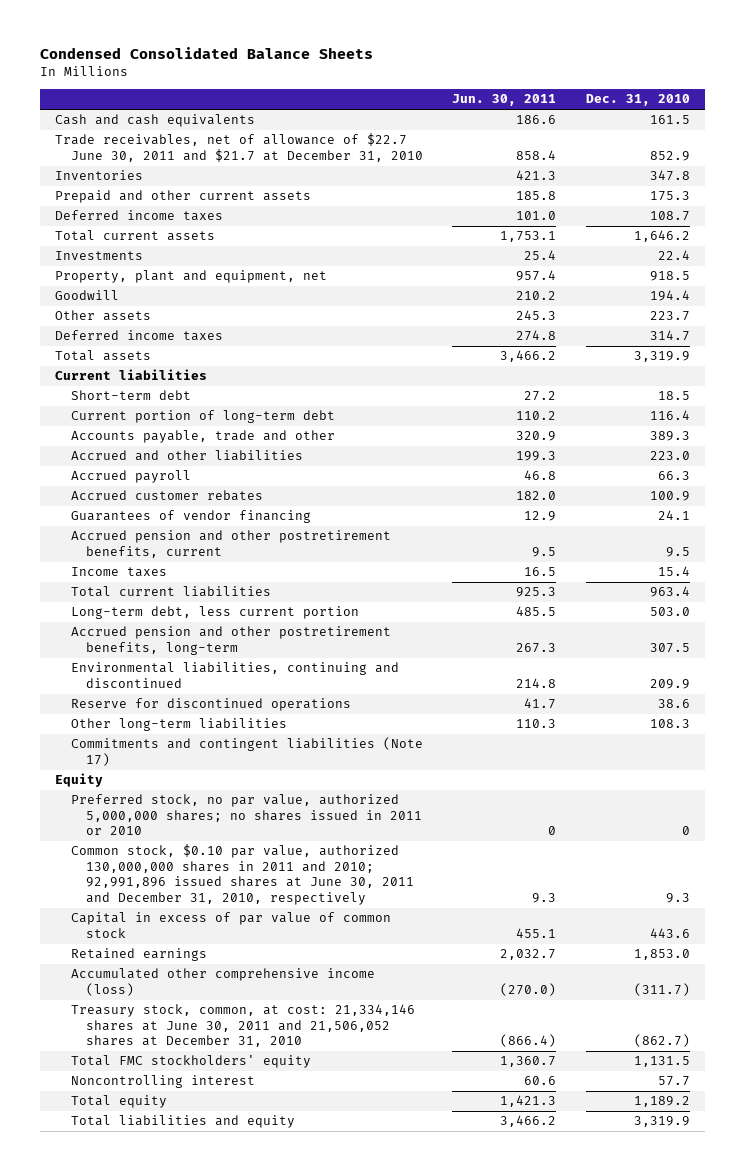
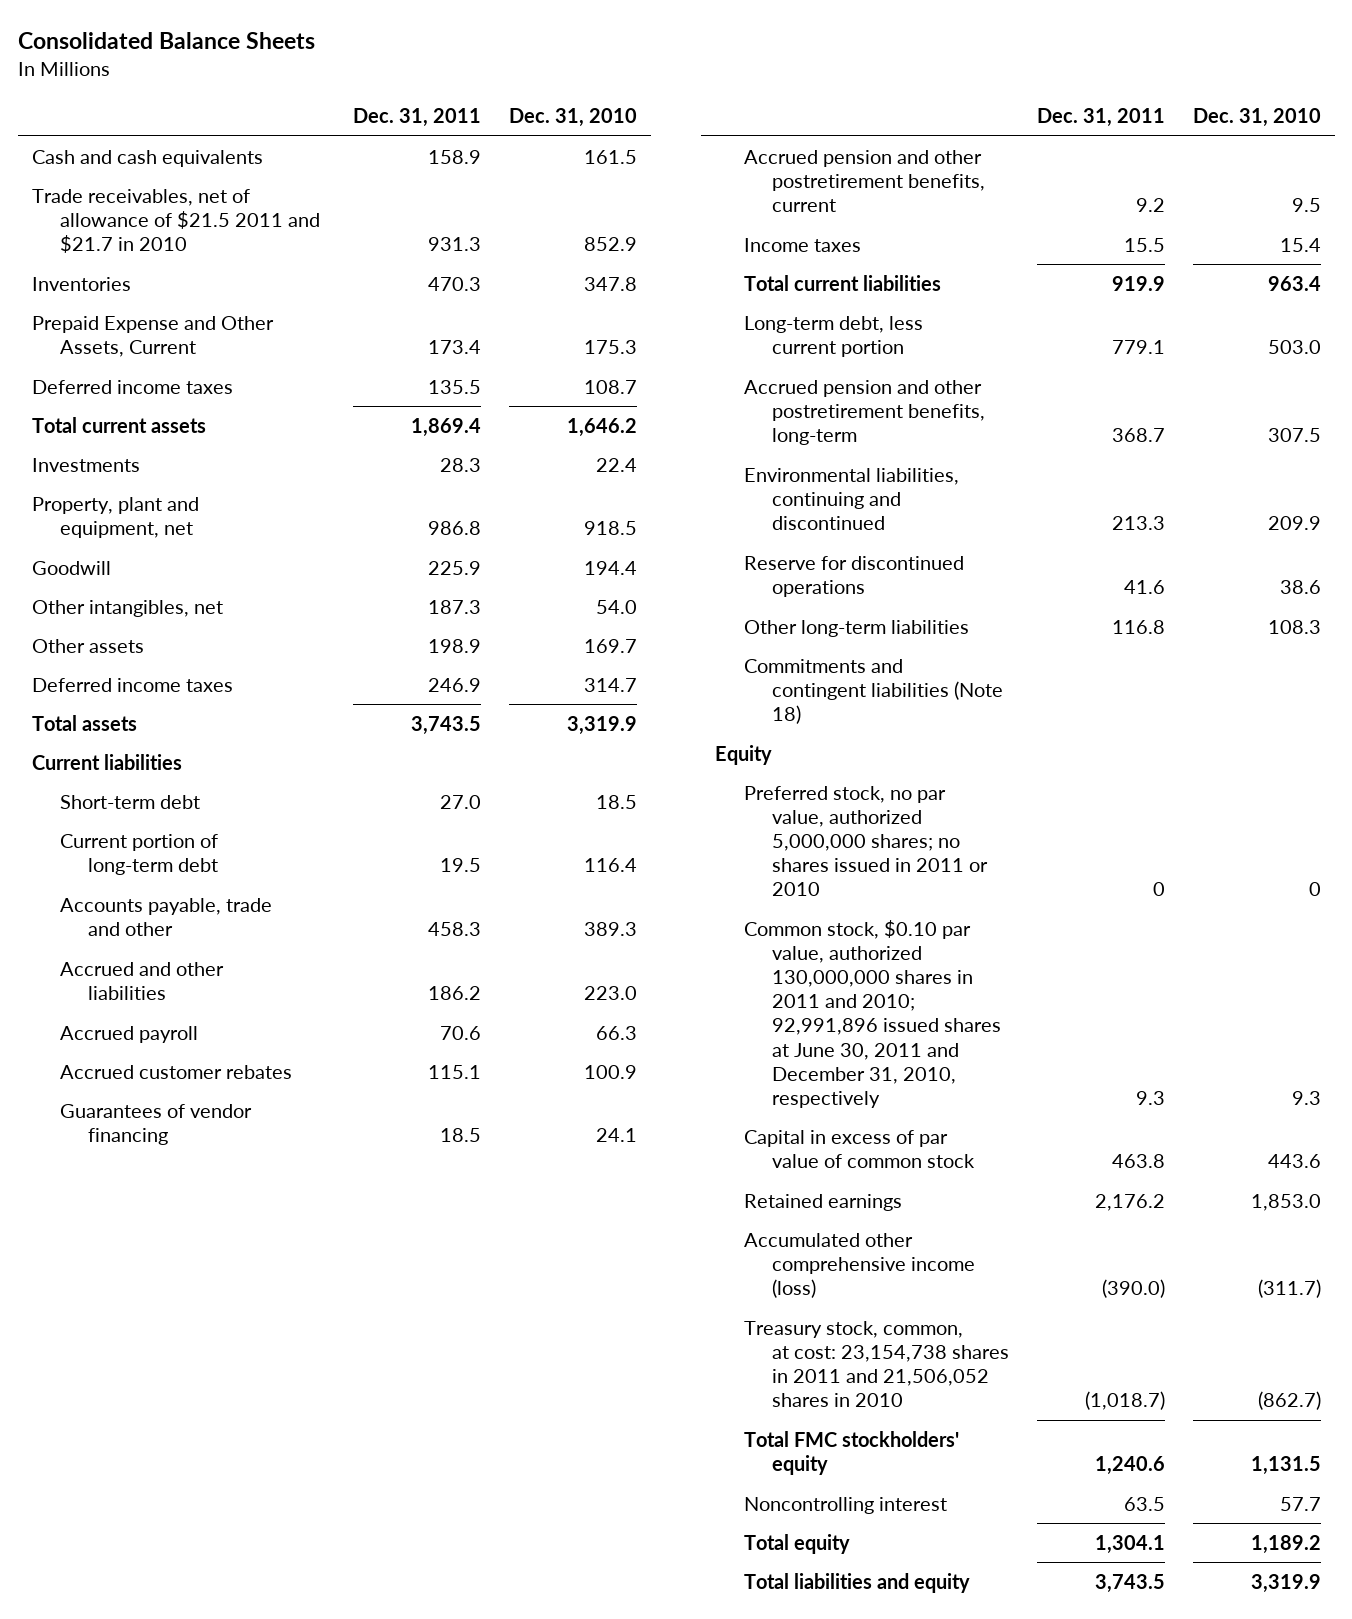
[39,47,373,60] Condensed Consolidated Balance Sheets -> [17,31,315,49] Consolidated Balance Sheets
[452,94,557,107] Jun. 30, 2011 -> none
none -> [353,108,482,128] Dec. 31, 2011
[54,133,423,162] Trade receivables, net of allowance of $22.7 June 30, 2011 and $21.7 at December 31, 2010 -> [31,188,320,254] Trade receivables, net of allowance of $21.5 2011 and $21.7 in 2010
[54,190,311,204] Prepaid and other current assets -> [31,315,274,358] Prepaid Expense and Other Assets, Current
none -> [31,599,223,617] Other intangibles, net
[650,311,691,322] 223.7 -> [584,638,638,653] 169.7
[70,737,423,766] Commitments and contingent liabilities (Note 17) -> [743,658,1004,725] Commitments and contingent liabilities (Note 18)
[70,1004,415,1048] Treasury stock, common, at cost: 21,334,146 shares at June 30, 2011 and 21,506,052 shares at December 31, 2010 -> [743,1320,1010,1408] Treasury stock, common, at cost: 23,154,738 shares in 2011 and 21,506,052 shares in 2010

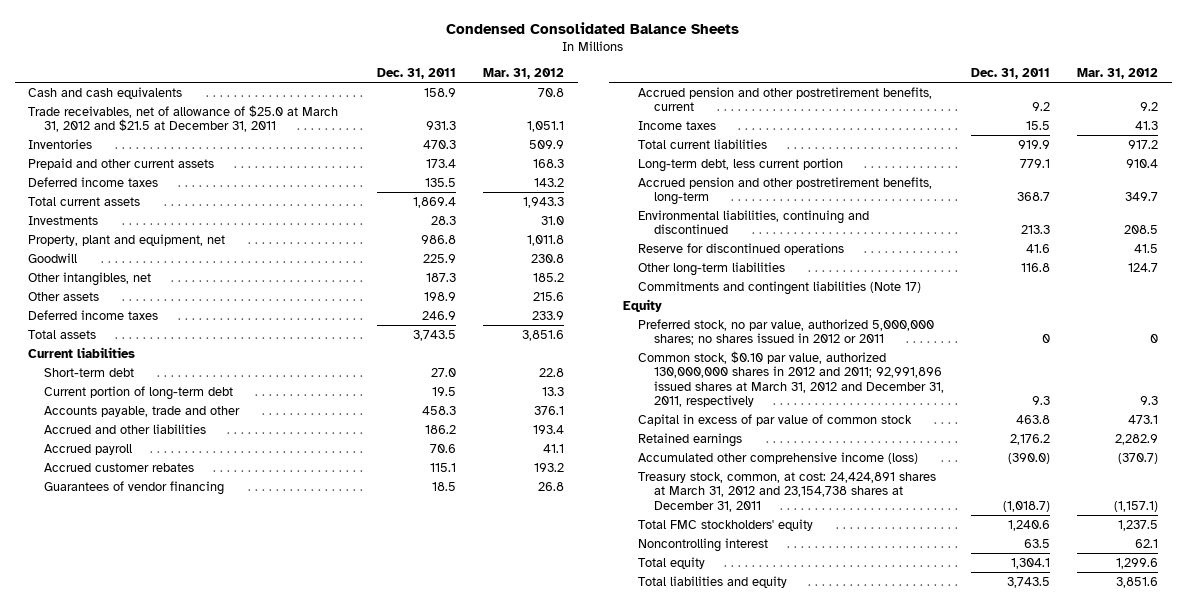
[17,31,315,49] Consolidated Balance Sheets -> [446,22,740,35] Condensed Consolidated Balance Sheets
[509,108,638,128] Dec. 31, 2010 -> none
none -> [483,68,565,80] Mar. 31, 2012
[31,188,320,254] Trade receivables, net of allowance of $21.5 2011 and $21.7 in 2010 -> [28,104,339,133] Trade receivables, net of allowance of $25.0 at March 31, 2012 and $21.5 at December 31, 2011
[31,315,274,358] Prepaid Expense and Other Assets, Current -> [28,157,215,170] Prepaid and other current assets
[743,658,1004,725] Commitments and contingent liabilities (Note 18) -> [638,280,922,295] Commitments and contingent liabilities (Note 17)
[743,785,989,897] Preferred stock, no par value, authorized 5,000,000 shares; no shares issued in 2011 or 2010 -> [638,318,935,346] Preferred stock, no par value, authorized 5,000,000 shares; no shares issued in 2012 or 2011
[743,919,1002,1108] Common stock, $0.10 par value, authorized 130,000,000 shares in 2011 and 2010; 92,991,896 issued shares at June 30, 2011 and December 31, 2010, respectively -> [638,350,945,408] Common stock, $0.10 par value, authorized 130,000,000 shares in 2012 and 2011; 92,991,896 issued shares at March 31, 2012 and December 31, 2011, respectively
[743,1320,1010,1408] Treasury stock, common, at cost: 23,154,738 shares in 2011 and 21,506,052 shares in 2010 -> [638,471,937,512] Treasury stock, common, at cost: 24,424,891 shares at March 31, 2012 and 23,154,738 shares at December 31, 2011

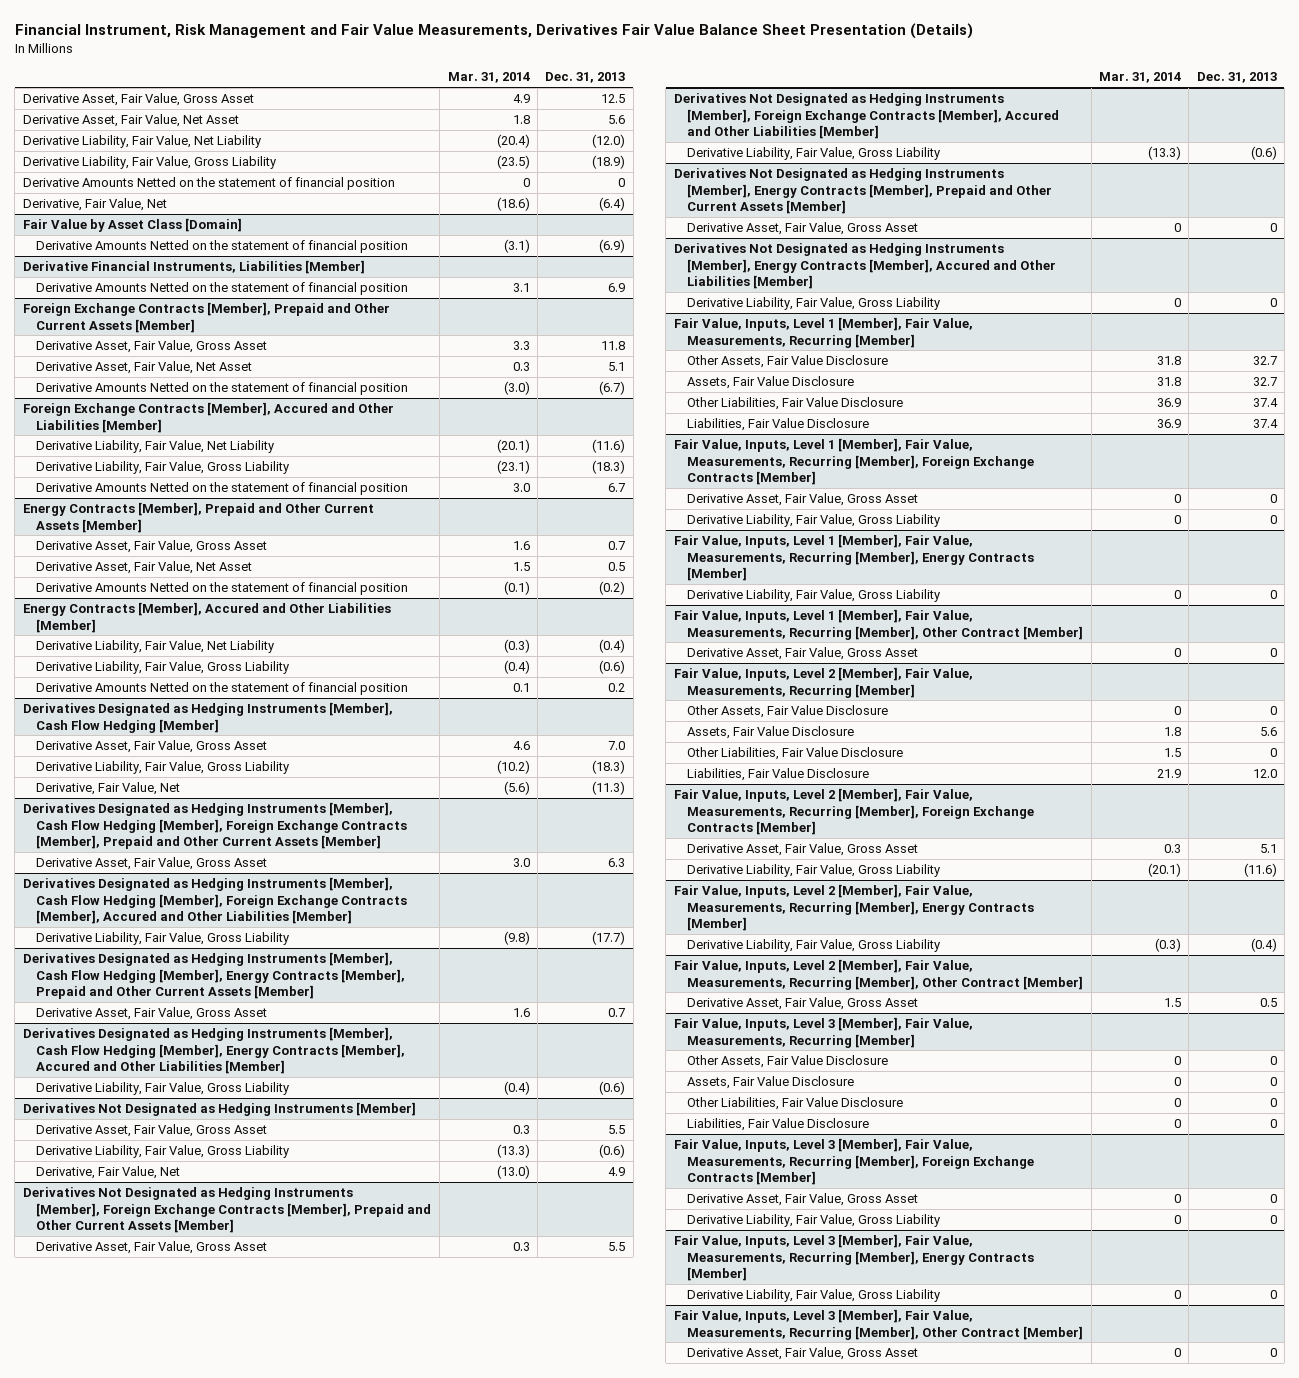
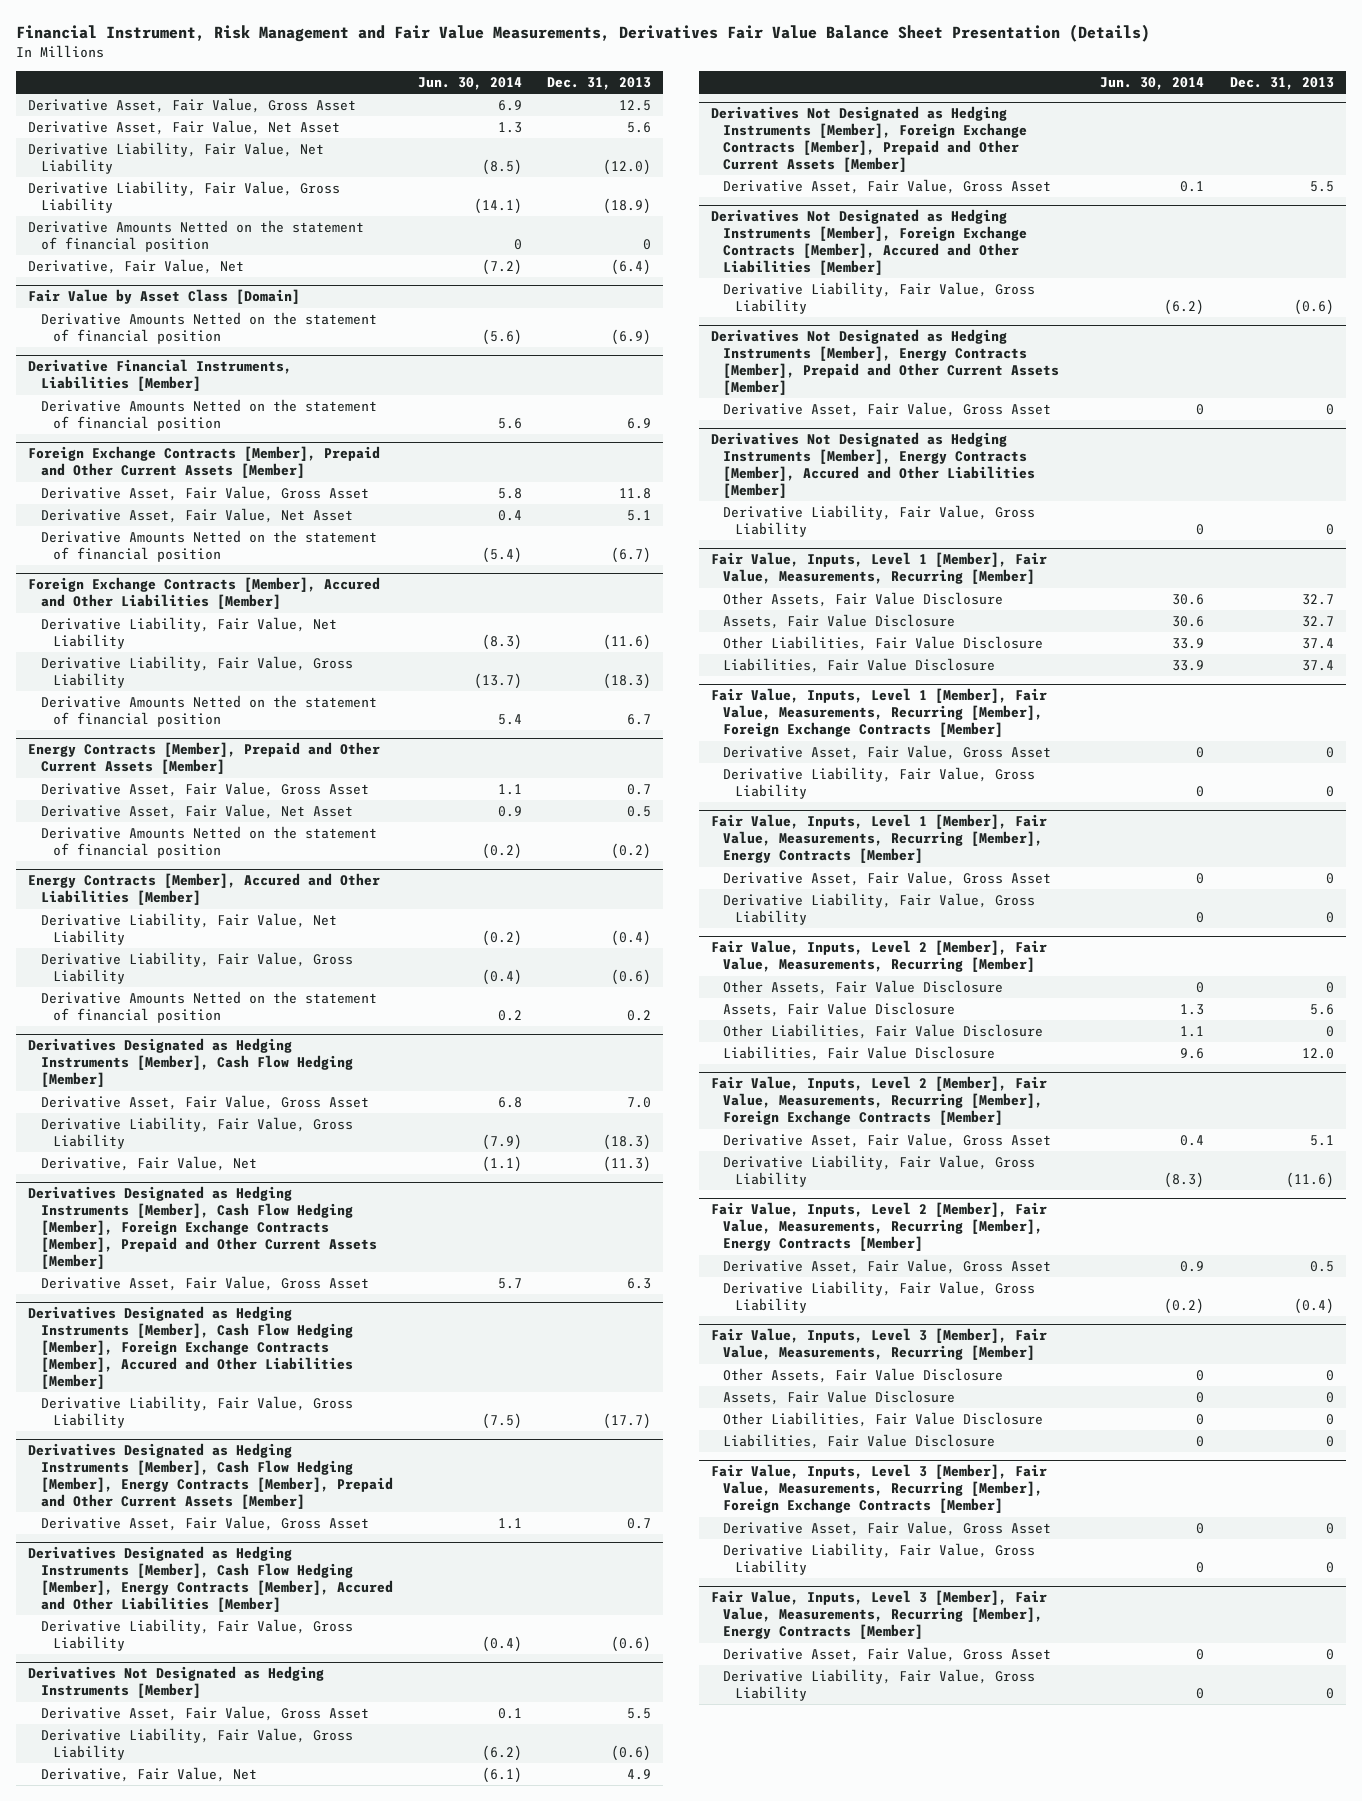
[447,72,530,84] Mar. 31, 2014 -> none
none -> [417,76,522,90] Jun. 30, 2014
[673,609,1084,640] Fair Value, Inputs, Level 1 [Member], Fair Value, Measurements, Recurring [Member], Other Contract [Member] -> none
[687,589,941,603] Derivative Liability, Fair Value, Gross Liability -> [723,892,1036,925] Derivative Liability, Fair Value, Gross Liability
[673,959,1084,990] Fair Value, Inputs, Level 2 [Member], Fair Value, Measurements, Recurring [Member], Other Contract [Member] -> none
[687,939,941,953] Derivative Liability, Fair Value, Gross Liability -> [723,1280,1036,1313] Derivative Liability, Fair Value, Gross Liability
[673,1309,1084,1340] Fair Value, Inputs, Level 3 [Member], Fair Value, Measurements, Recurring [Member], Other Contract [Member] -> none
[687,1289,941,1303] Derivative Liability, Fair Value, Gross Liability -> [723,1668,1036,1701] Derivative Liability, Fair Value, Gross Liability

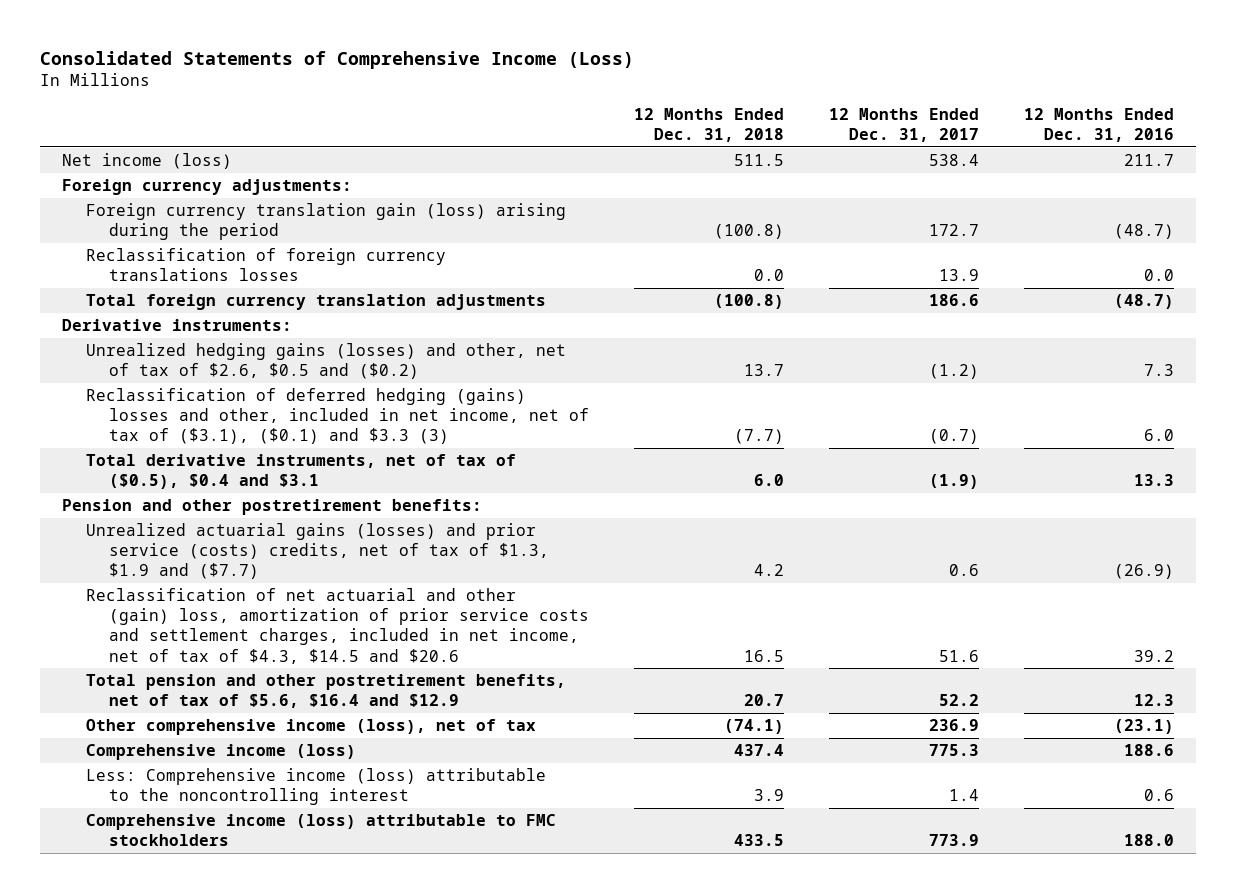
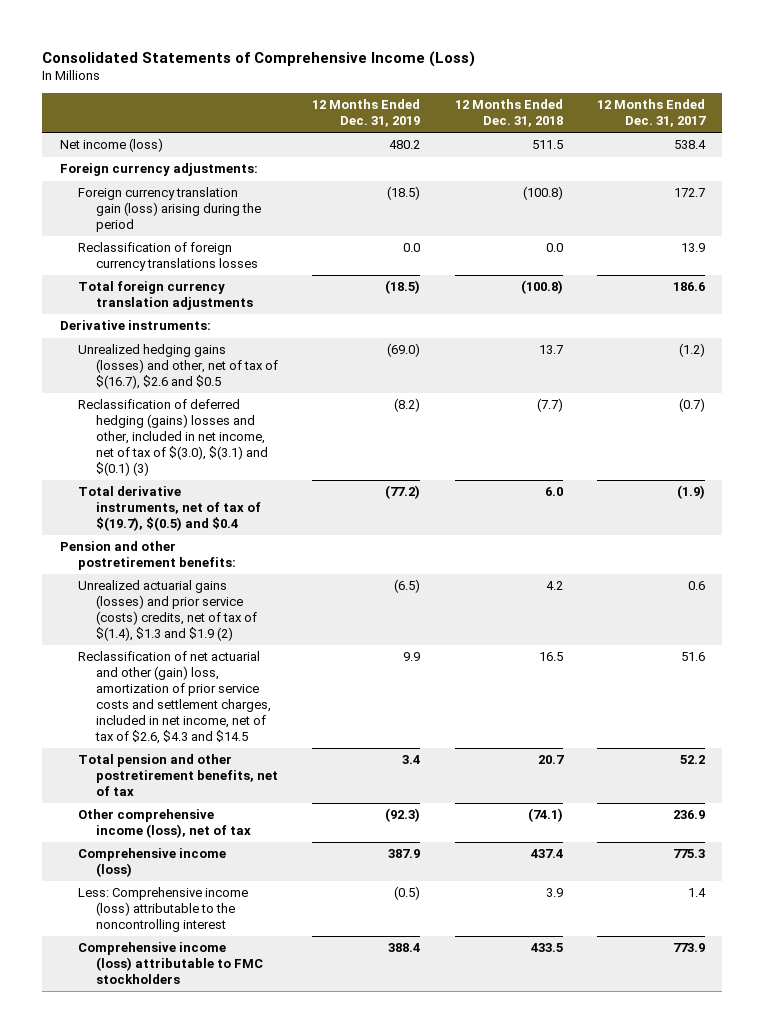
[1024,107,1175,143] 12 Months Ended Dec. 31, 2016 -> none
none -> [312,99,421,128] 12 Months Ended Dec. 31, 2019
[85,342,566,380] Unrealized hedging gains (losses) and other, net of tax of $2.6, $0.5 and ($0.2) -> [77,344,278,390] Unrealized hedging gains (losses) and other, net of tax of $(16.7), $2.6 and $0.5
[85,387,590,445] Reclassification of deferred hedging (gains) losses and other, included in net income, net of tax of ($3.1), ($0.1) and $3.3 (3) -> [77,399,268,476] Reclassification of deferred hedging (gains) losses and other, included in net income, net of tax of $(3.0), $(3.1) and $(0.1) (3)
[85,453,516,490] Total derivative instruments, net of tax of ($0.5), $0.4 and $3.1 -> [77,486,261,532] Total derivative instruments, net of tax of $(19.7), $(0.5) and $0.4
[85,522,550,580] Unrealized actuarial gains (losses) and prior service (costs) credits, net of tax of $1.3, $1.9 and ($7.7) -> [77,580,257,641] Unrealized actuarial gains (losses) and prior service (costs) credits, net of tax of $(1.4), $1.3 and $1.9 (2)
[85,587,590,664] Reclassification of net actuarial and other (gain) loss, amortization of prior service costs and settlement charges, included in net income, net of tax of $4.3, $14.5 and $20.6 -> [77,651,271,744] Reclassification of net actuarial and other (gain) loss, amortization of prior service costs and settlement charges, included in net income, net of tax of $2.6, $4.3 and $14.5
[85,673,566,709] Total pension and other postretirement benefits, net of tax of $5.6, $16.4 and $12.9 -> [77,754,278,797] Total pension and other postretirement benefits, net of tax

